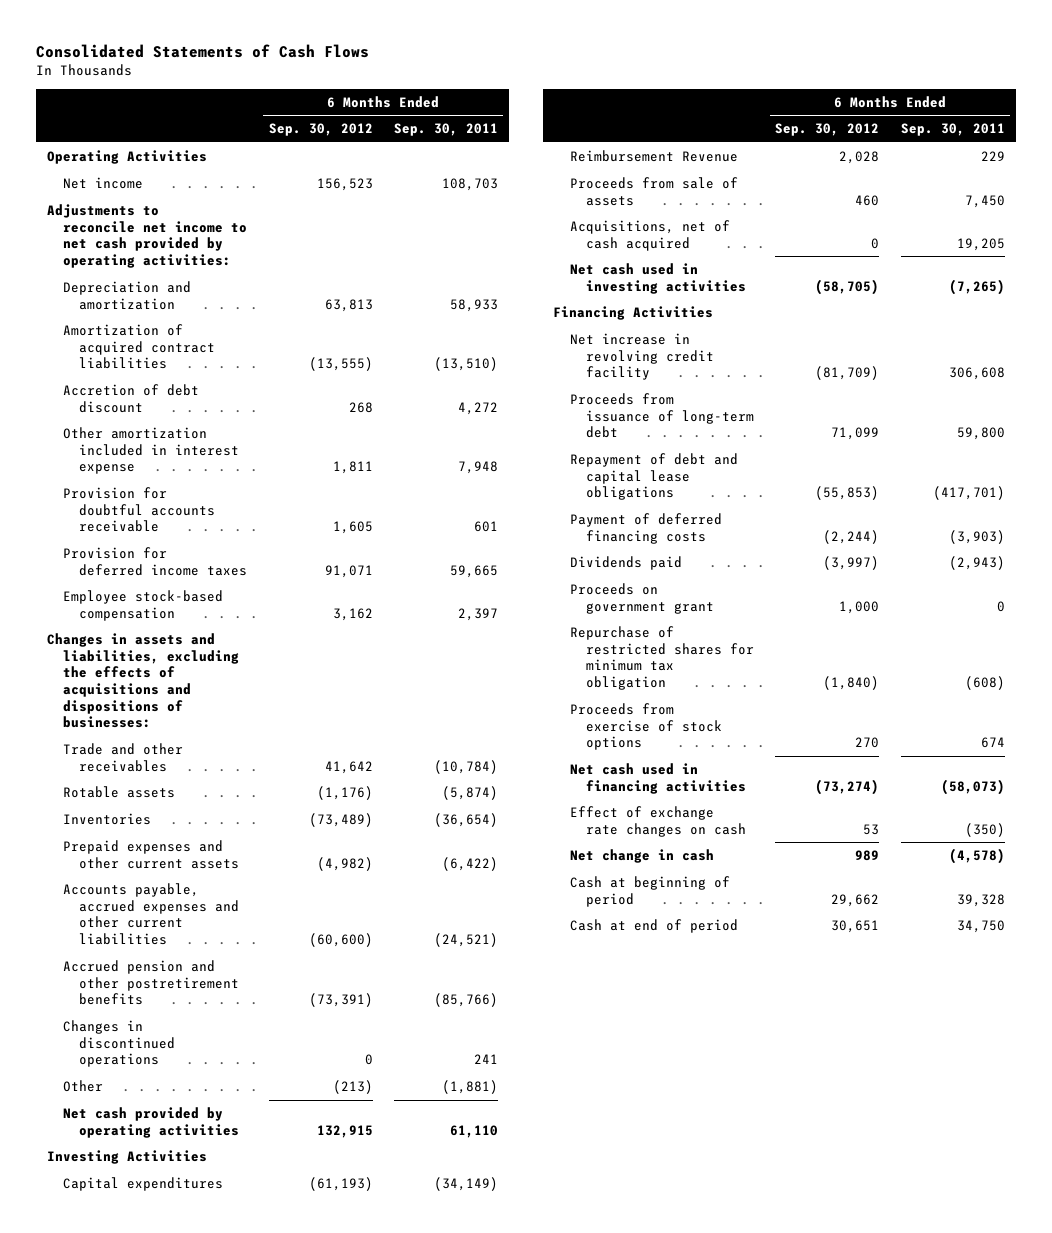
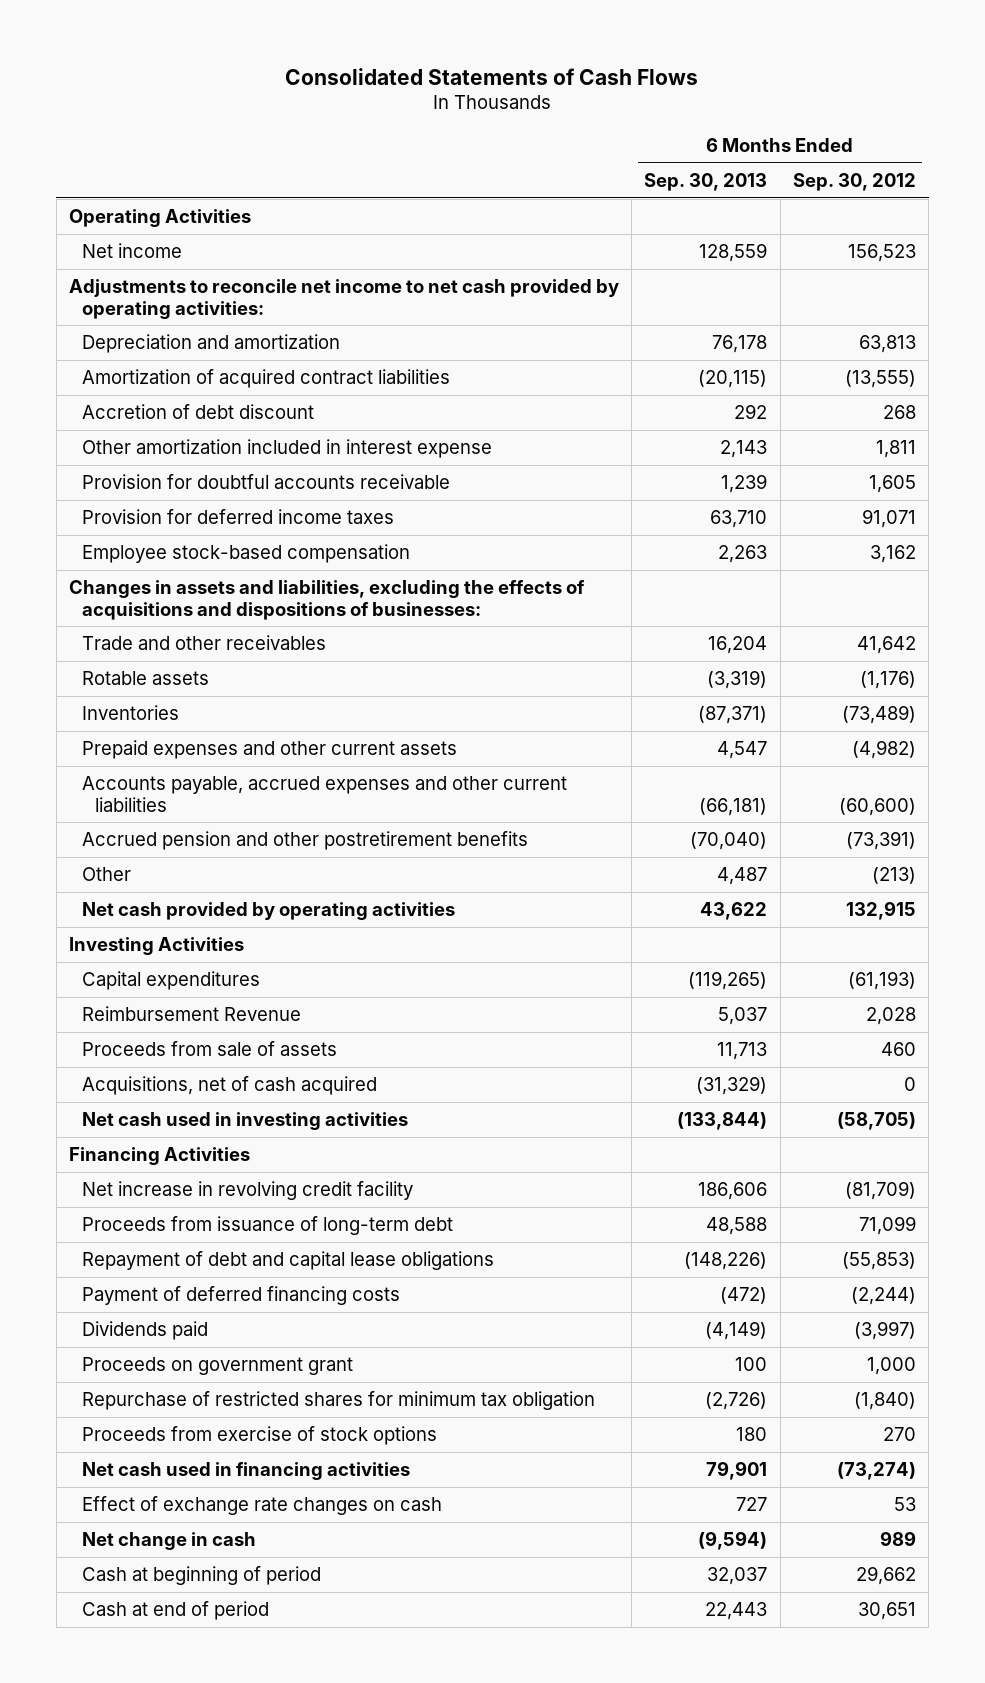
[394,123,499,137] Sep. 30, 2011 -> none
none -> [644,172,768,191] Sep. 30, 2013
[62,1020,175,1068] Changes in discontinued operations -> none

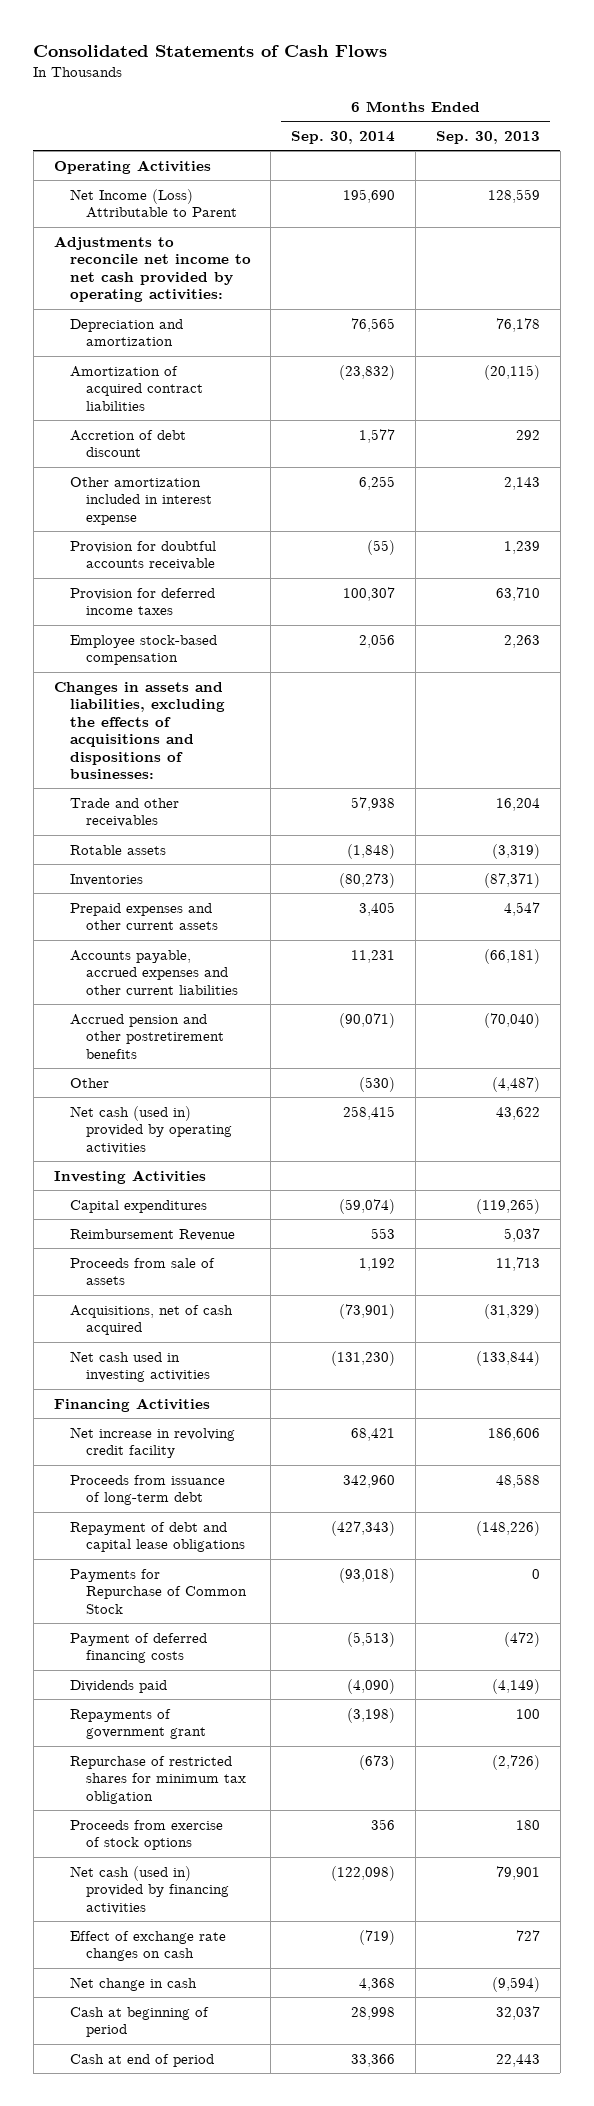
[792,172,916,191] Sep. 30, 2012 -> none
none -> [291,131,396,145] Sep. 30, 2014
[82,243,183,259] Net income -> [69,188,237,219] Net Income (Loss) Attributable to Parent
[717,867,768,886] 4,487 -> [491,1076,540,1092] (4,487)
[82,902,456,921] Net cash provided by operating activities -> [69,1105,232,1154] Net cash (used in) provided by operating activities
none -> [69,1568,247,1614] Payments for Repurchase of Common Stock
[82,1357,354,1376] Proceeds on government grant -> [69,1708,206,1740] Repayments of government grant
[82,1462,411,1481] Net cash used in financing activities -> [69,1865,229,1914] Net cash (used in) provided by financing activities

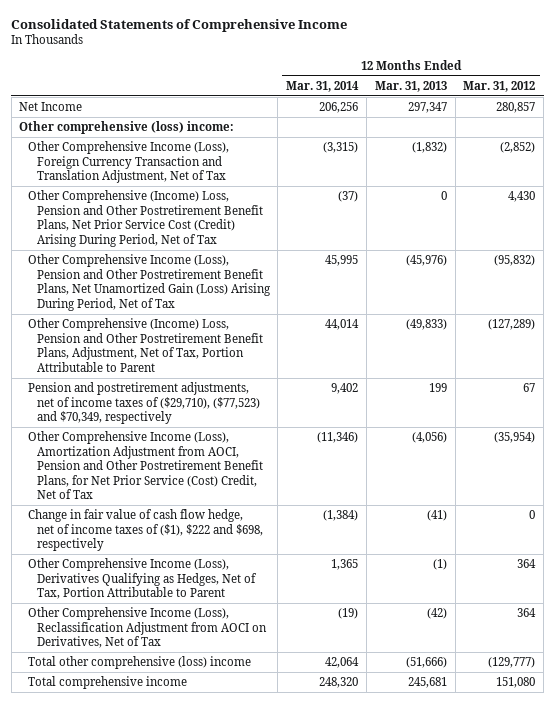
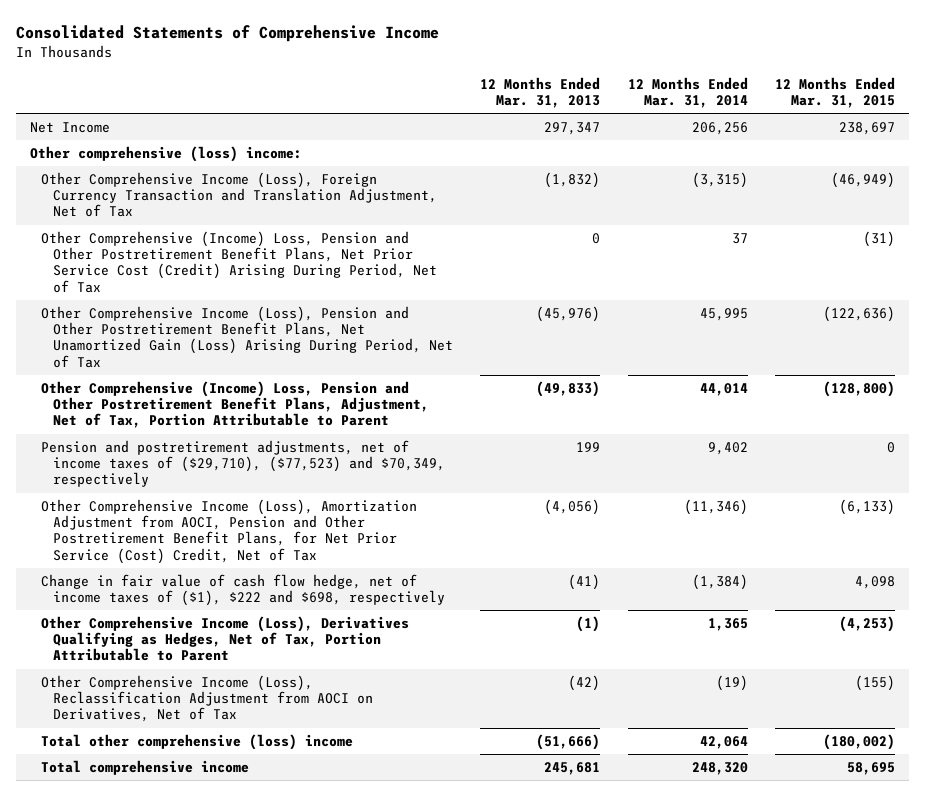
[463,81,536,93] Mar. 31, 2012 -> none
none -> [775,76,896,108] 12 Months Ended Mar. 31, 2015
[338,191,359,203] (37) -> [731,232,748,244] 37

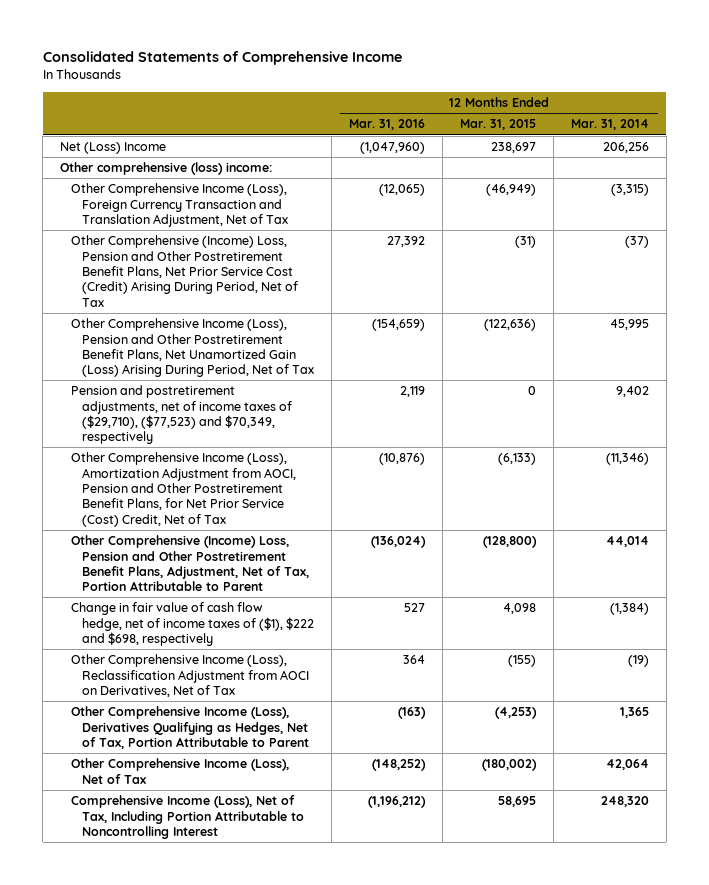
[480,76,601,108] 12 Months Ended Mar. 31, 2013 -> none
none -> [349,119,426,131] Mar. 31, 2016
[29,121,110,133] Net Income -> [60,142,167,155] Net (Loss) Income
[731,232,748,244] 37 -> [624,236,649,249] (37)
[41,380,430,429] Other Comprehensive (Income) Loss, Pension and Other Postretirement Benefit Plans, Adjustment, Net of Tax, Portion Attributable to Parent -> [71,535,310,592] Other Comprehensive (Income) Loss, Pension and Other Postretirement Benefit Plans, Adjustment, Net of Tax, Portion Attributable to Parent
[41,615,410,662] Other Comprehensive Income (Loss), Derivatives Qualifying as Hedges, Net of Tax, Portion Attributable to Parent -> [71,706,310,749] Other Comprehensive Income (Loss), Derivatives Qualifying as Hedges, Net of Tax, Portion Attributable to Parent
[41,733,354,750] Total other comprehensive (loss) income -> [71,758,290,784] Other Comprehensive Income (Loss), Net of Tax
[41,759,250,775] Total comprehensive income -> [71,795,305,839] Comprehensive Income (Loss), Net of Tax, Including Portion Attributable to Noncontrolling Interest

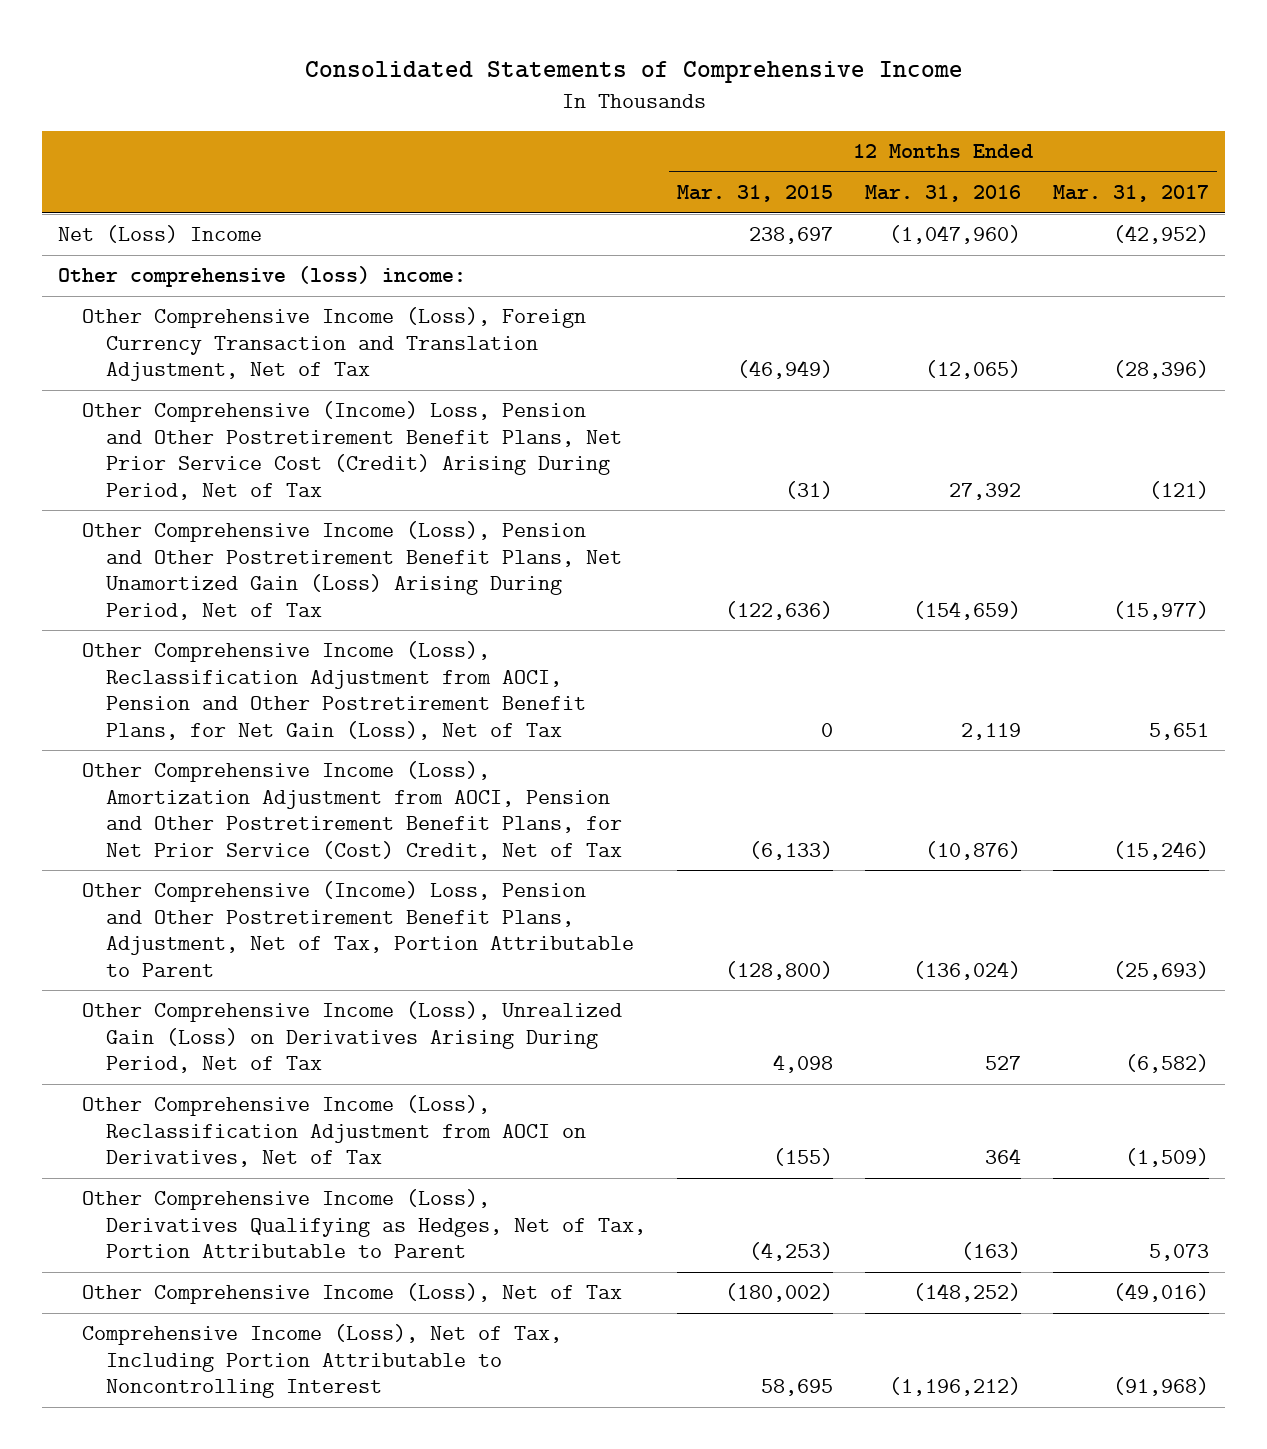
[570,119,649,131] Mar. 31, 2014 -> none
none -> [1053,185,1210,203] Mar. 31, 2017
[71,385,293,445] Pension and postretirement adjustments, net of income taxes of ($29,710), ($77,523) and $70,349, respectively -> [81,641,586,740] Other Comprehensive Income (Loss), Reclassification Adjustment from AOCI, Pension and Other Postretirement Benefit Plans, for Net Gain (Loss), Net of Tax
[71,602,315,646] Change in fair value of cash flow hedge, net of income taxes of ($1), $222 and $698, respectively -> [81,1001,622,1074] Other Comprehensive Income (Loss), Unrealized Gain (Loss) on Derivatives Arising During Period, Net of Tax

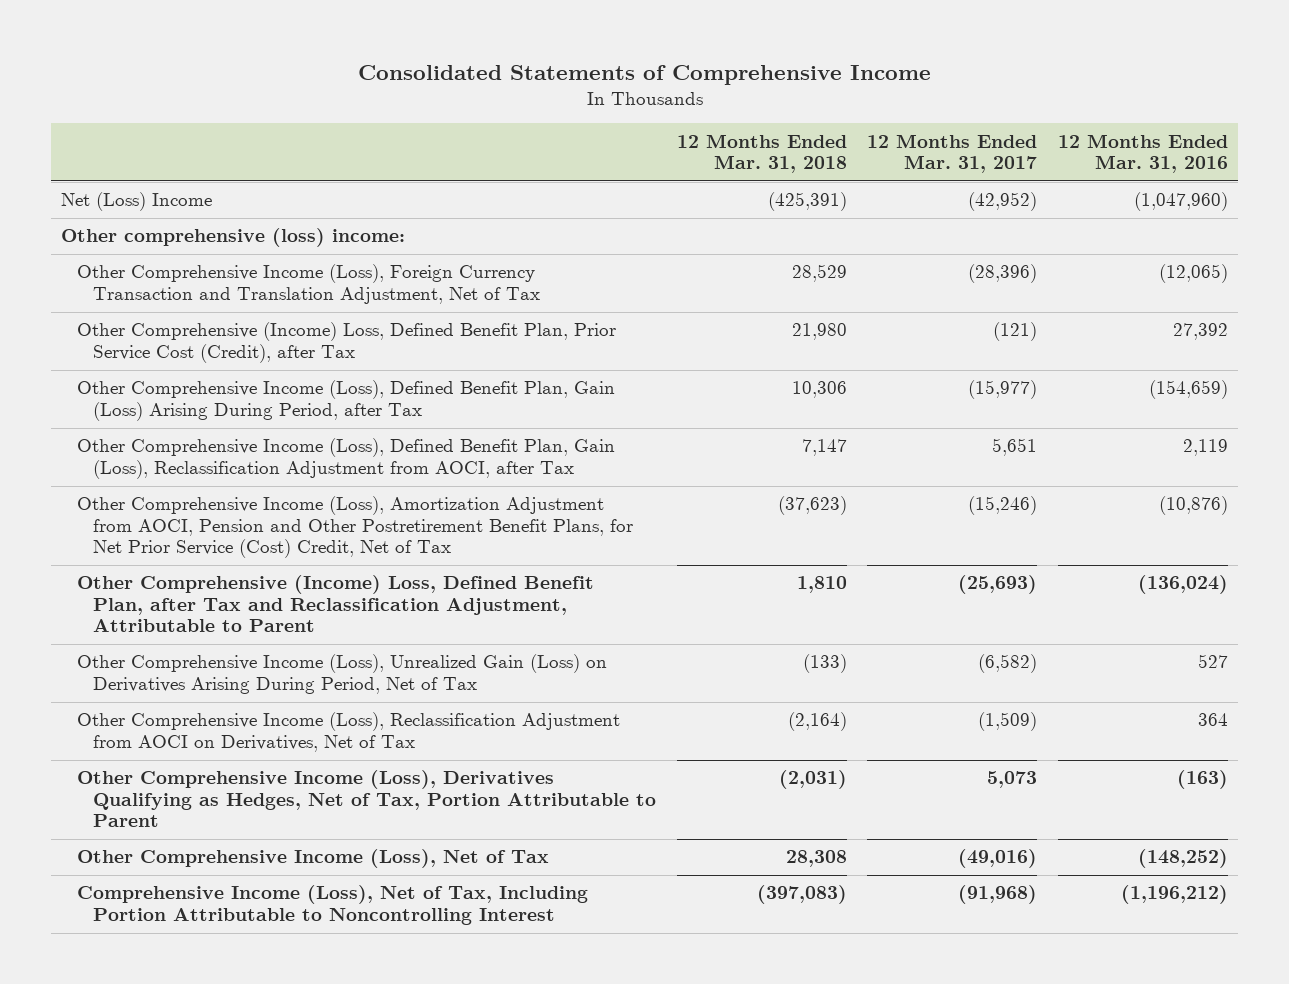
[677,185,834,203] Mar. 31, 2015 -> none
none -> [676,133,847,174] 12 Months Ended Mar. 31, 2018
[81,401,622,500] Other Comprehensive (Income) Loss, Pension and Other Postretirement Benefit Plans, Net Prior Service Cost (Credit) Arising During Period, Net of Tax -> [77,322,617,363] Other Comprehensive (Income) Loss, Defined Benefit Plan, Prior Service Cost (Credit), after Tax
[81,521,622,620] Other Comprehensive Income (Loss), Pension and Other Postretirement Benefit Plans, Net Unamortized Gain (Loss) Arising During Period, Net of Tax -> [77,380,616,421] Other Comprehensive Income (Loss), Defined Benefit Plan, Gain (Loss) Arising During Period, after Tax
[81,641,586,740] Other Comprehensive Income (Loss), Reclassification Adjustment from AOCI, Pension and Other Postretirement Benefit Plans, for Net Gain (Loss), Net of Tax -> [77,438,616,479] Other Comprehensive Income (Loss), Defined Benefit Plan, Gain (Loss), Reclassification Adjustment from AOCI, after Tax
[81,881,634,977] Other Comprehensive (Income) Loss, Pension and Other Postretirement Benefit Plans, Adjustment, Net of Tax, Portion Attributable to Parent -> [77,575,595,633] Other Comprehensive (Income) Loss, Defined Benefit Plan, after Tax and Reclassification Adjustment, Attributable to Parent

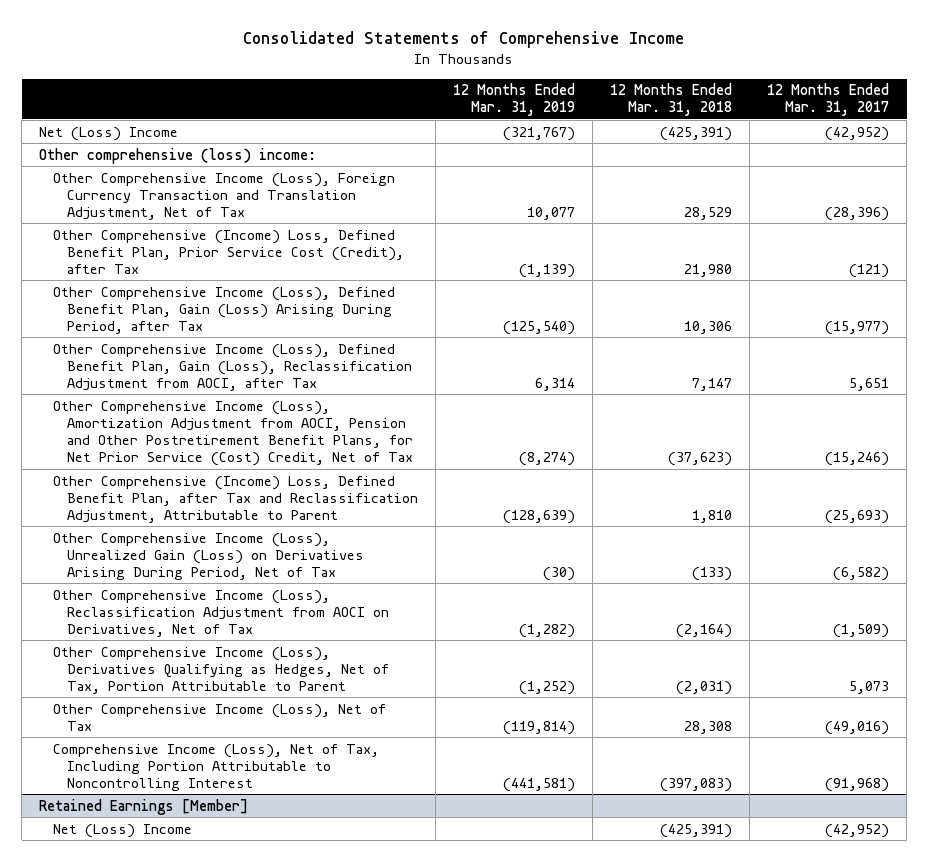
[1057,133,1228,174] 12 Months Ended Mar. 31, 2016 -> none
none -> [453,83,576,117] 12 Months Ended Mar. 31, 2019
none -> [38,798,248,815] Retained Earnings [Member]
none -> [53,823,193,838] Net (Loss) Income

